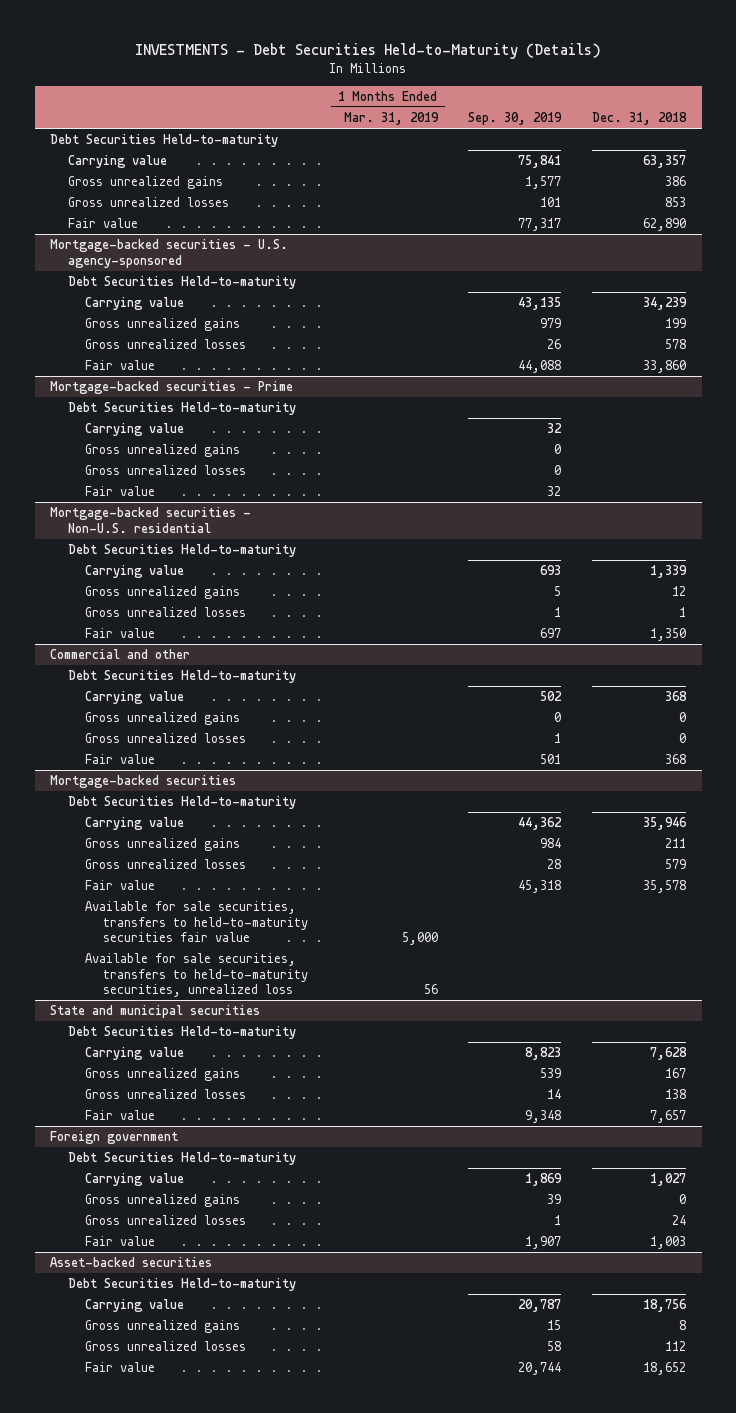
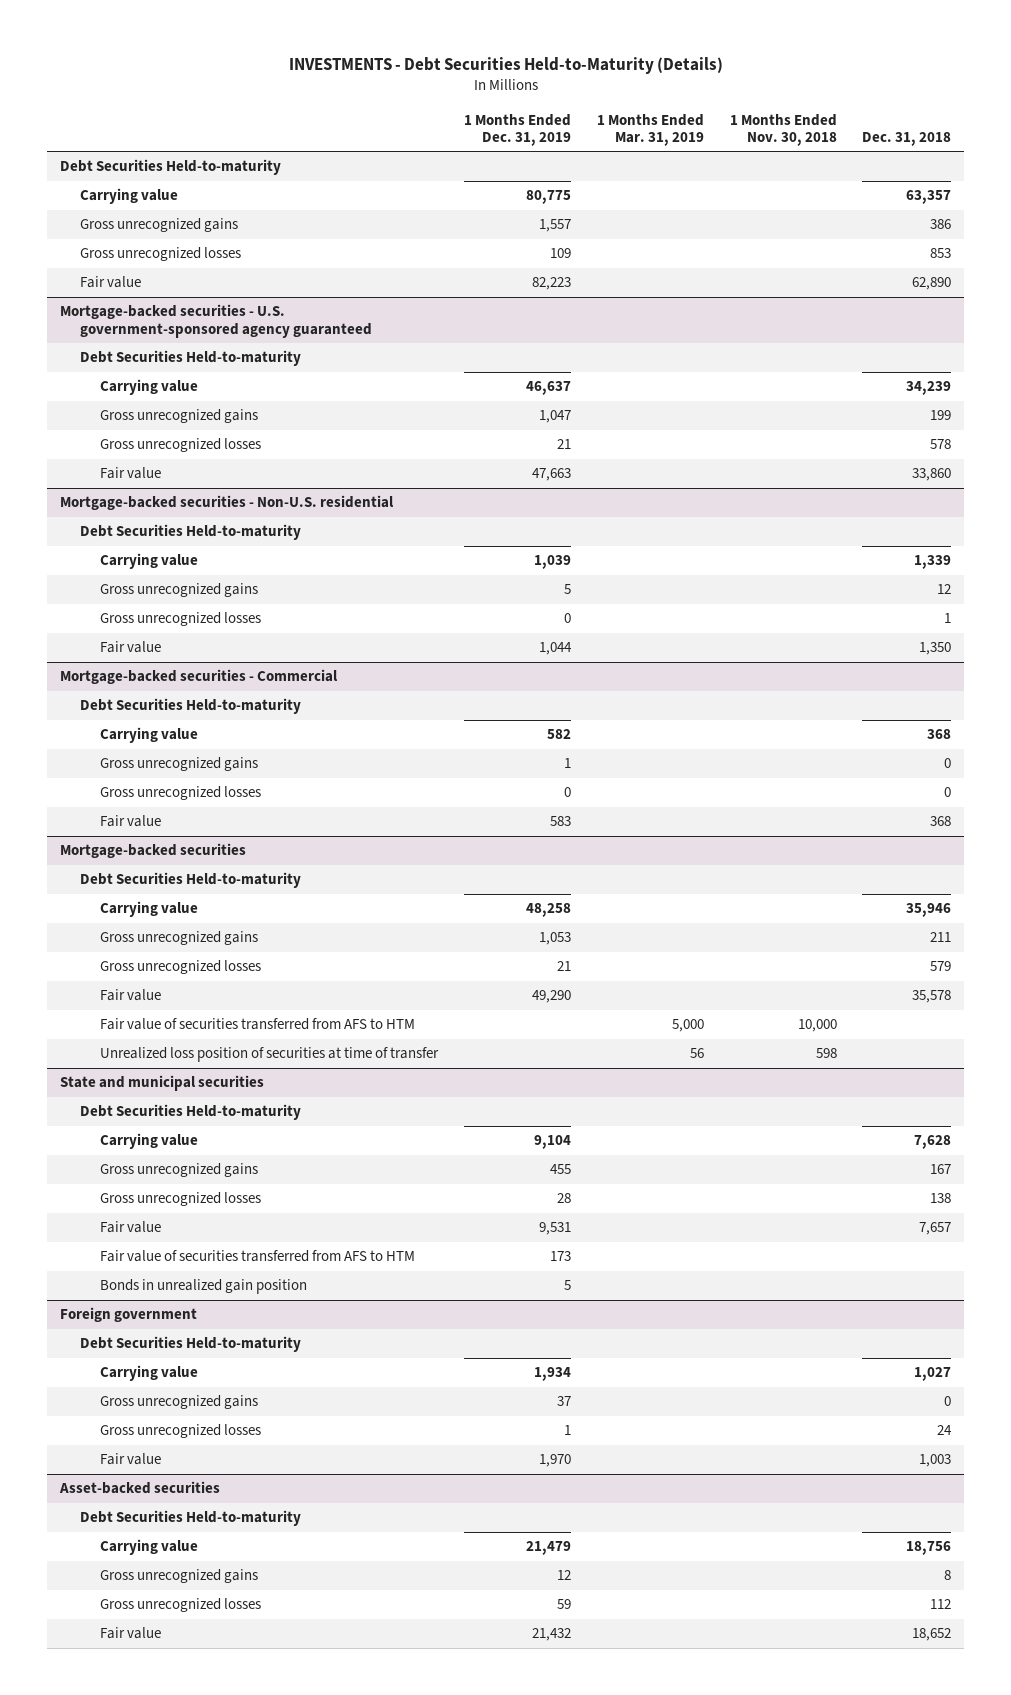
[468,112,563,126] Sep. 30, 2019 -> none
none -> [463,113,571,146] 1 Months Ended Dec. 31, 2019
none -> [729,113,837,146] 1 Months Ended Nov. 30, 2018
[67,176,223,190] Gross unrealized gains -> [80,218,239,233] Gross unrecognized gains
[67,197,229,208] Gross unrealized losses -> [80,247,242,262] Gross unrecognized losses
[49,239,288,268] Mortgage-backed securities - U.S. agency-sponsored -> [60,304,373,338] Mortgage-backed securities - U.S. government-sponsored agency guaranteed
[85,318,241,332] Gross unrealized gains -> [100,409,259,424] Gross unrecognized gains
[85,339,247,350] Gross unrealized losses -> [100,438,262,453] Gross unrecognized losses
[49,381,293,395] Mortgage-backed securities - Prime -> none
[67,402,296,416] Debt Securities Held-to-maturity -> none
[85,423,185,437] Carrying value -> none
[85,444,241,458] Gross unrealized gains -> none
[85,465,247,476] Gross unrealized losses -> none
[85,486,156,497] Fair value -> none
[85,586,241,600] Gross unrealized gains -> [100,583,259,598] Gross unrecognized gains
[85,607,247,618] Gross unrealized losses -> [100,612,262,627] Gross unrecognized losses
[49,649,190,660] Commercial and other -> [60,669,339,685] Mortgage-backed securities - Commercial
[85,712,241,726] Gross unrealized gains -> [100,757,259,772] Gross unrecognized gains
[85,733,247,744] Gross unrealized losses -> [100,786,262,801] Gross unrecognized losses
[85,838,241,852] Gross unrealized gains -> [100,931,259,946] Gross unrecognized gains
[85,859,247,870] Gross unrealized losses -> [100,960,262,975] Gross unrecognized losses
[85,901,308,943] Available for sale securities, transfers to held-to-maturity securities fair value -> [100,1018,416,1031] Fair value of securities transferred from AFS to HTM
[85,953,308,998] Available for sale securities, transfers to held-to-maturity securities, unrealized loss -> [100,1047,440,1063] Unrealized loss position of securities at time of transfer
[85,1068,241,1082] Gross unrealized gains -> [100,1163,259,1178] Gross unrecognized gains
[85,1089,247,1100] Gross unrealized losses -> [100,1192,262,1207] Gross unrecognized losses
none -> [100,1250,416,1263] Fair value of securities transferred from AFS to HTM
none -> [100,1279,308,1295] Bonds in unrealized gain position
[85,1194,241,1208] Gross unrealized gains -> [100,1395,259,1410] Gross unrecognized gains
[85,1215,247,1226] Gross unrealized losses -> [100,1424,262,1439] Gross unrecognized losses
[85,1320,241,1334] Gross unrealized gains -> [100,1569,259,1584] Gross unrecognized gains
[85,1341,247,1352] Gross unrealized losses -> [100,1598,262,1613] Gross unrecognized losses

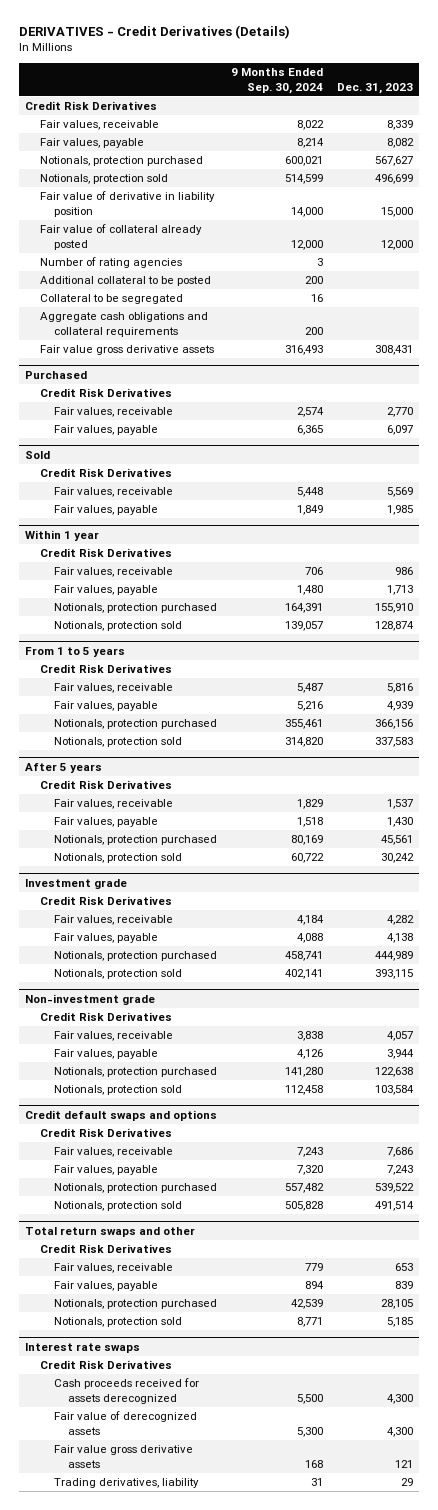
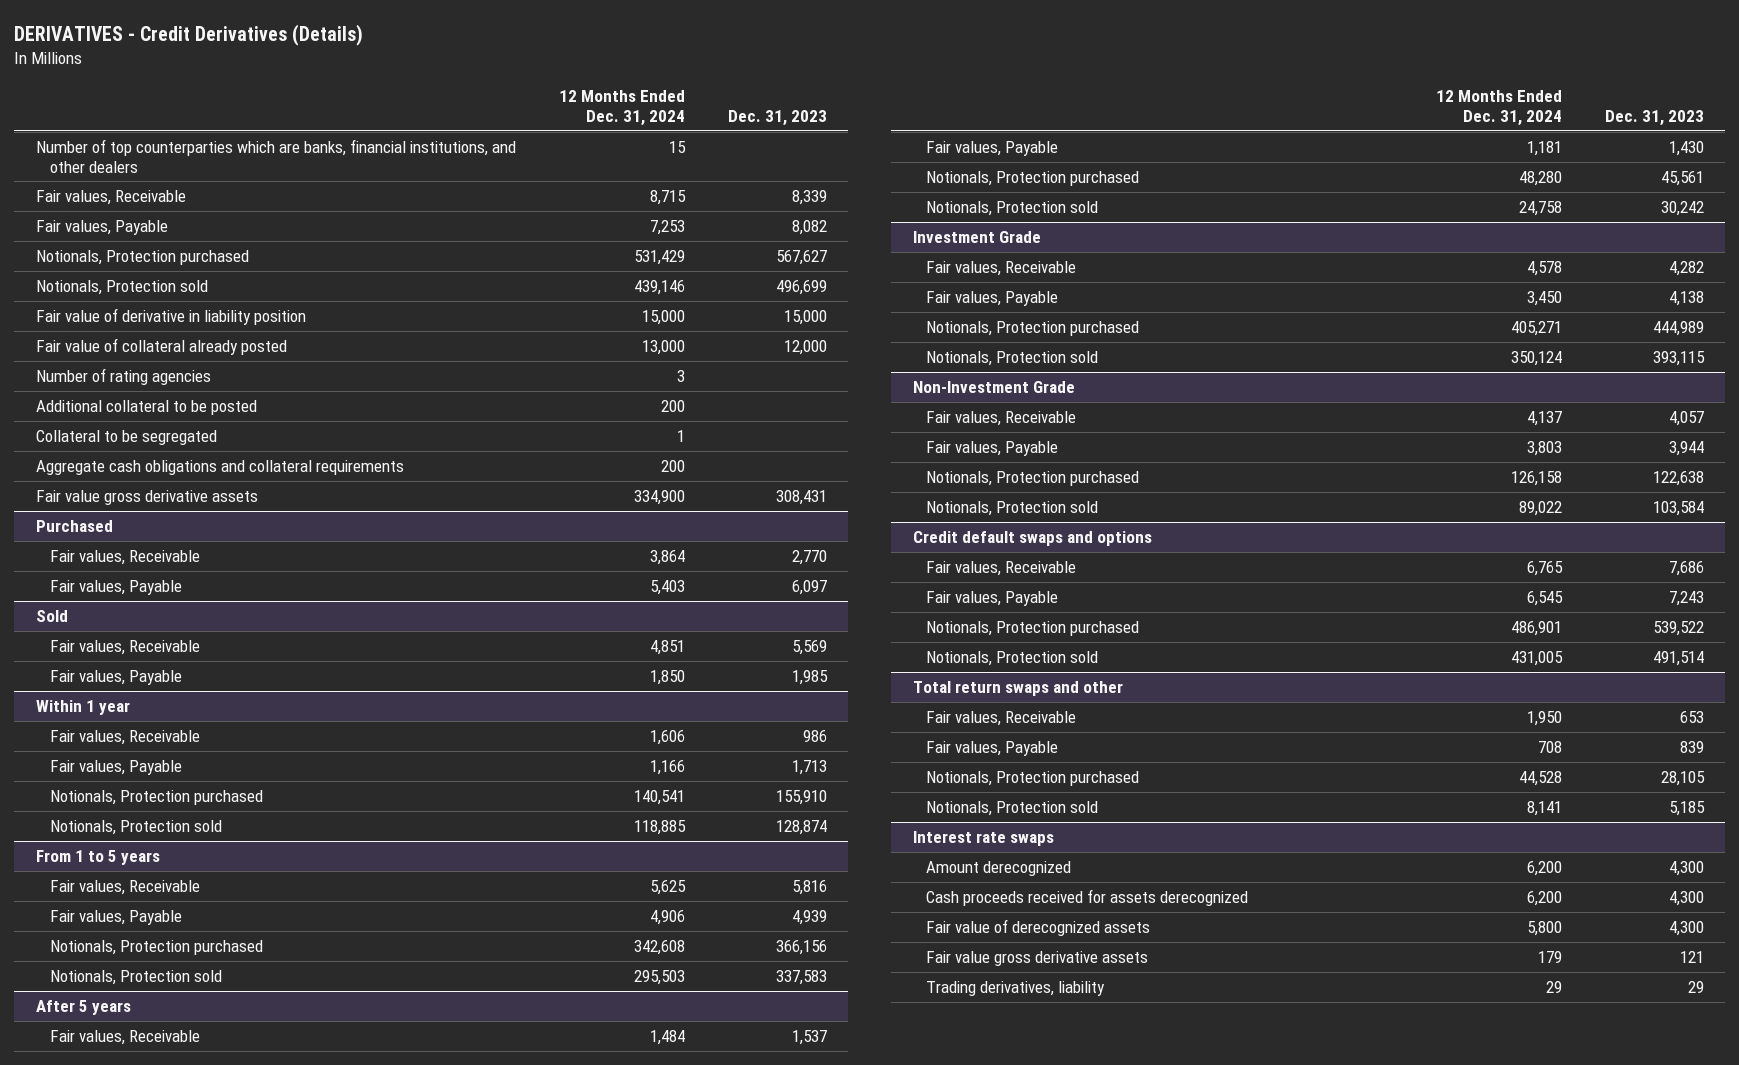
[231,67,324,94] 9 Months Ended Sep. 30, 2024 -> none
none -> [558,90,685,126] 12 Months Ended Dec. 31, 2024
[25,101,158,111] Credit Risk Derivatives -> none
none -> [35,138,516,173] Number of top counterparties which are banks, financial institutions, and other dealers
[39,120,159,131] Fair values, receivable -> [35,189,186,205] Fair values, Receivable
[39,138,144,149] Fair values, payable -> [35,219,168,235] Fair values, Payable
[39,156,203,167] Notionals, protection purchased -> [35,249,249,265] Notionals, Protection purchased
[39,174,168,185] Notionals, protection sold -> [35,279,208,295] Notionals, Protection sold
[39,388,172,398] Credit Risk Derivatives -> none
[54,407,174,418] Fair values, receivable -> [49,549,200,565] Fair values, Receivable
[54,425,159,436] Fair values, payable -> [49,579,182,595] Fair values, Payable
[39,468,172,478] Credit Risk Derivatives -> none
[54,487,174,498] Fair values, receivable -> [49,639,200,655] Fair values, Receivable
[54,505,159,516] Fair values, payable -> [49,669,182,685] Fair values, Payable
[39,548,172,558] Credit Risk Derivatives -> none
[54,567,174,578] Fair values, receivable -> [49,729,200,745] Fair values, Receivable
[54,585,159,596] Fair values, payable -> [49,759,182,775] Fair values, Payable
[54,603,218,614] Notionals, protection purchased -> [49,789,263,805] Notionals, Protection purchased
[54,621,183,632] Notionals, protection sold -> [49,819,222,835] Notionals, Protection sold
[39,664,172,674] Credit Risk Derivatives -> none
[54,683,174,694] Fair values, receivable -> [49,879,200,895] Fair values, Receivable
[54,701,159,712] Fair values, payable -> [49,909,182,925] Fair values, Payable
[54,719,218,730] Notionals, protection purchased -> [49,939,263,955] Notionals, Protection purchased
[54,737,183,748] Notionals, protection sold -> [49,969,222,985] Notionals, Protection sold
[39,780,172,790] Credit Risk Derivatives -> none
[39,896,172,906] Credit Risk Derivatives -> none
[39,1012,172,1022] Credit Risk Derivatives -> none
[54,799,174,810] Fair values, receivable -> [49,1029,200,1045] Fair values, Receivable
[54,817,159,828] Fair values, payable -> [926,140,1059,156] Fair values, Payable
[54,835,218,846] Notionals, protection purchased -> [926,170,1140,186] Notionals, Protection purchased
[54,853,183,864] Notionals, protection sold -> [926,200,1099,216] Notionals, Protection sold
[25,878,128,889] Investment grade -> [912,230,1041,243] Investment Grade
[54,915,174,926] Fair values, receivable -> [926,260,1077,276] Fair values, Receivable
[54,933,159,944] Fair values, payable -> [926,290,1059,306] Fair values, Payable
[54,951,218,962] Notionals, protection purchased -> [926,320,1140,336] Notionals, Protection purchased
[54,969,183,980] Notionals, protection sold -> [926,350,1099,366] Notionals, Protection sold
[25,993,156,1005] Non-investment grade -> [912,380,1075,393] Non-Investment Grade
[54,1031,174,1042] Fair values, receivable -> [926,410,1077,426] Fair values, Receivable
[54,1049,159,1060] Fair values, payable -> [926,440,1059,456] Fair values, Payable
[54,1067,218,1078] Notionals, protection purchased -> [926,470,1140,486] Notionals, Protection purchased
[54,1085,183,1096] Notionals, protection sold -> [926,500,1099,516] Notionals, Protection sold
[39,1128,172,1138] Credit Risk Derivatives -> none
[54,1147,174,1158] Fair values, receivable -> [926,560,1077,576] Fair values, Receivable
[54,1165,159,1176] Fair values, payable -> [926,590,1059,606] Fair values, Payable
[54,1183,218,1194] Notionals, protection purchased -> [926,620,1140,636] Notionals, Protection purchased
[54,1201,183,1212] Notionals, protection sold -> [926,650,1099,666] Notionals, Protection sold
[39,1244,172,1254] Credit Risk Derivatives -> none
[54,1263,174,1274] Fair values, receivable -> [926,710,1077,726] Fair values, Receivable
[54,1281,159,1292] Fair values, payable -> [926,740,1059,756] Fair values, Payable
[54,1299,218,1310] Notionals, protection purchased -> [926,770,1140,786] Notionals, Protection purchased
[54,1317,183,1328] Notionals, protection sold -> [926,800,1099,816] Notionals, Protection sold
[39,1360,172,1370] Credit Risk Derivatives -> none
none -> [926,860,1072,876] Amount derecognized

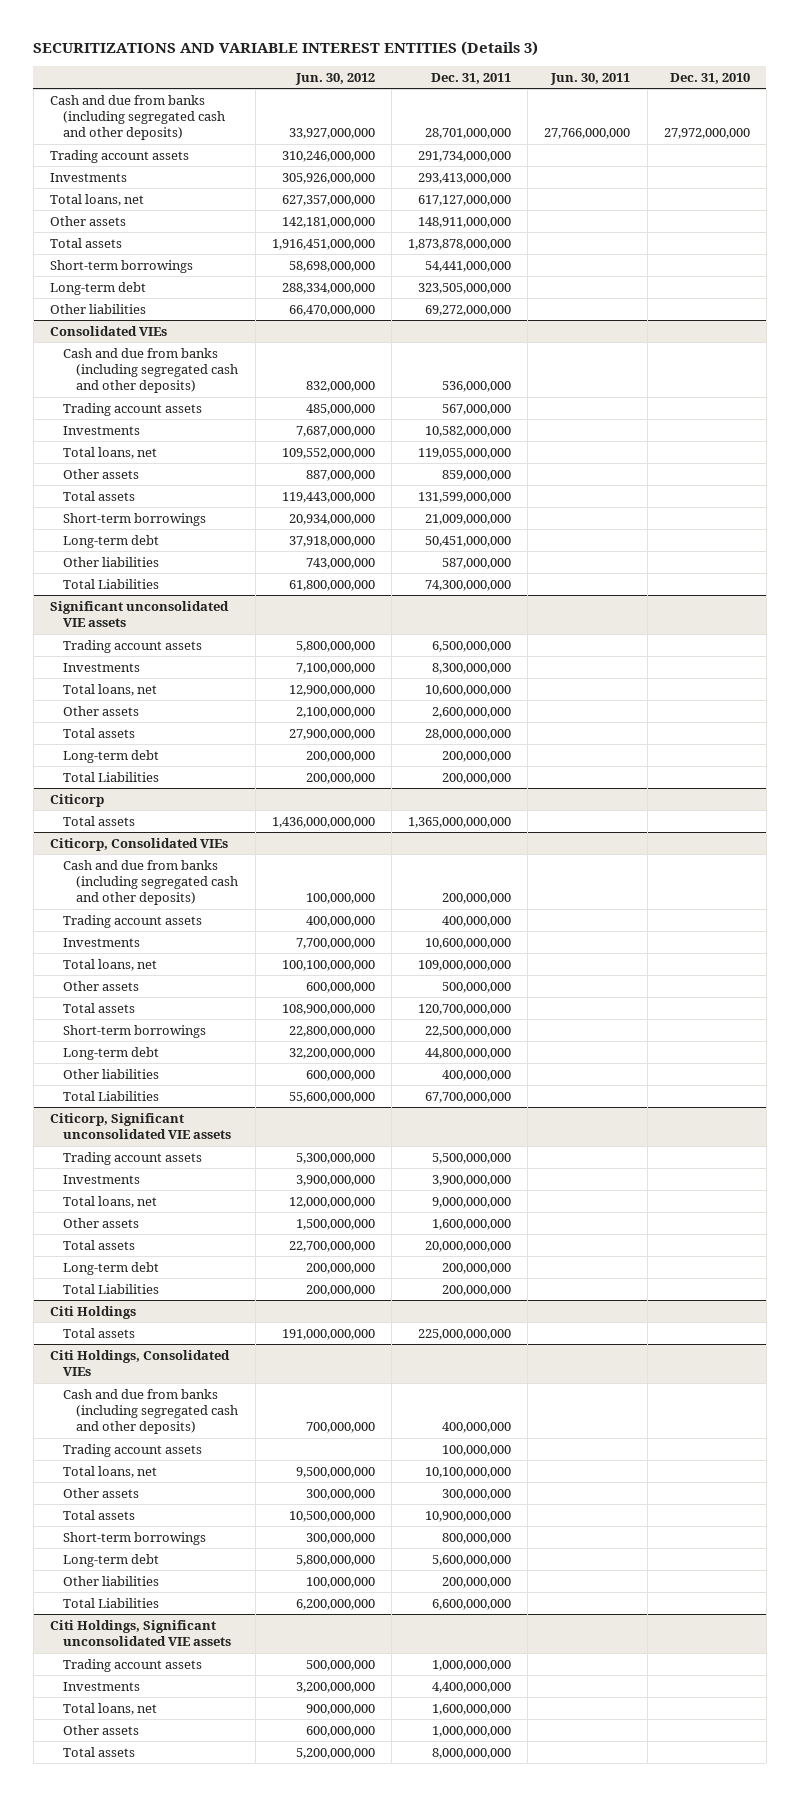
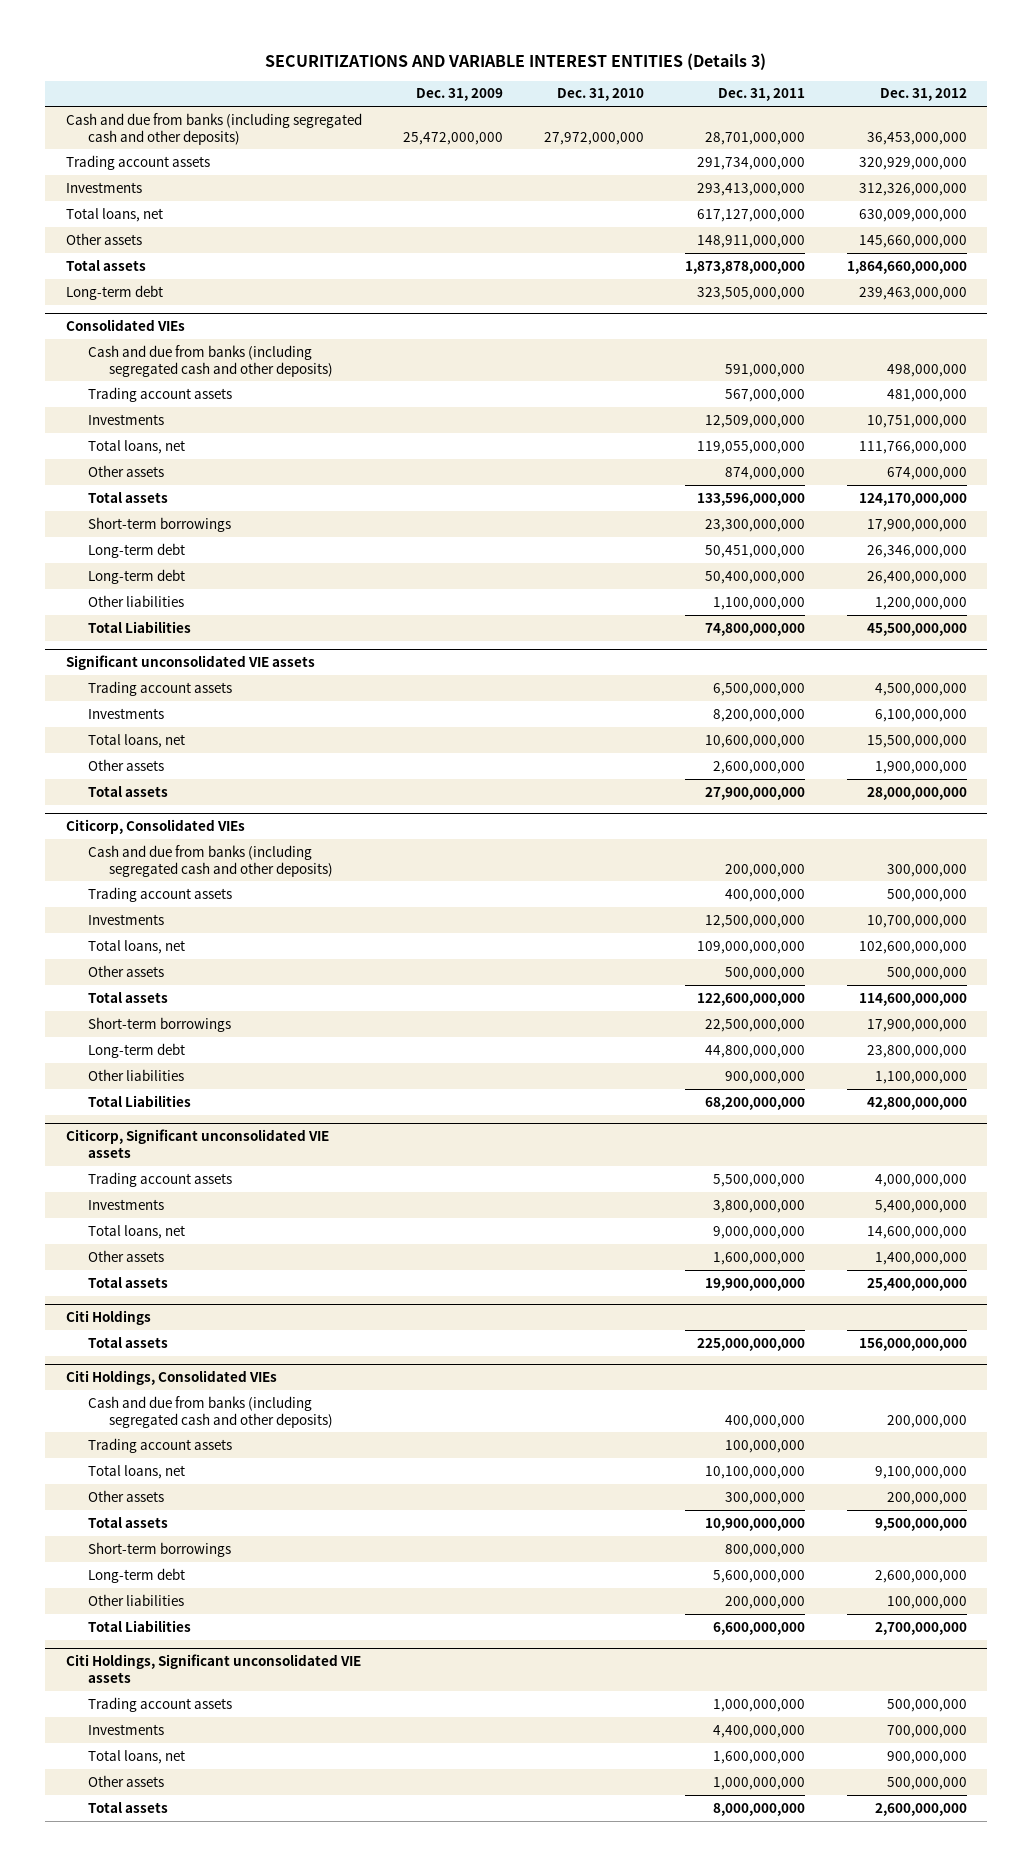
[294,72,375,85] Jun. 30, 2012 -> none
[550,72,631,85] Jun. 30, 2011 -> none
none -> [416,88,504,102] Dec. 31, 2009
none -> [879,88,967,102] Dec. 31, 2012
[49,259,193,273] Short-term borrowings -> none
[49,303,146,314] Other liabilities -> none
[442,381,512,393] 536,000,000 -> [725,363,806,377] 591,000,000
[425,425,512,437] 10,582,000,000 -> [705,414,806,428] 12,509,000,000
[442,469,512,481] 859,000,000 -> [725,466,806,480] 874,000,000
[418,491,512,503] 131,599,000,000 -> [697,492,806,506] 133,596,000,000
[425,513,512,525] 21,009,000,000 -> [705,518,806,532] 23,300,000,000
none -> [87,568,185,584] Long-term debt
[442,557,512,569] 587,000,000 -> [713,596,806,610] 1,100,000,000
[425,579,512,591] 74,300,000,000 -> [705,622,806,636] 74,800,000,000
[432,662,512,674] 8,300,000,000 -> [713,708,806,722] 8,200,000,000
[63,749,160,763] Long-term debt -> none
[63,771,160,782] Total Liabilities -> none
[49,793,104,807] Citicorp -> none
[63,815,136,826] Total assets -> none
[425,728,512,740] 28,000,000,000 -> [705,786,806,800] 27,900,000,000
[425,937,512,949] 10,600,000,000 -> [705,914,806,928] 12,500,000,000
[418,1003,512,1015] 120,700,000,000 -> [697,992,806,1006] 122,600,000,000
[442,1069,512,1081] 400,000,000 -> [725,1070,806,1084] 900,000,000
[425,1091,512,1103] 67,700,000,000 -> [705,1096,806,1110] 68,200,000,000
[432,1174,512,1186] 3,900,000,000 -> [713,1199,806,1213] 3,800,000,000
[63,1261,160,1275] Long-term debt -> none
[63,1283,160,1294] Total Liabilities -> none
[425,1240,512,1252] 20,000,000,000 -> [705,1277,806,1291] 19,900,000,000

